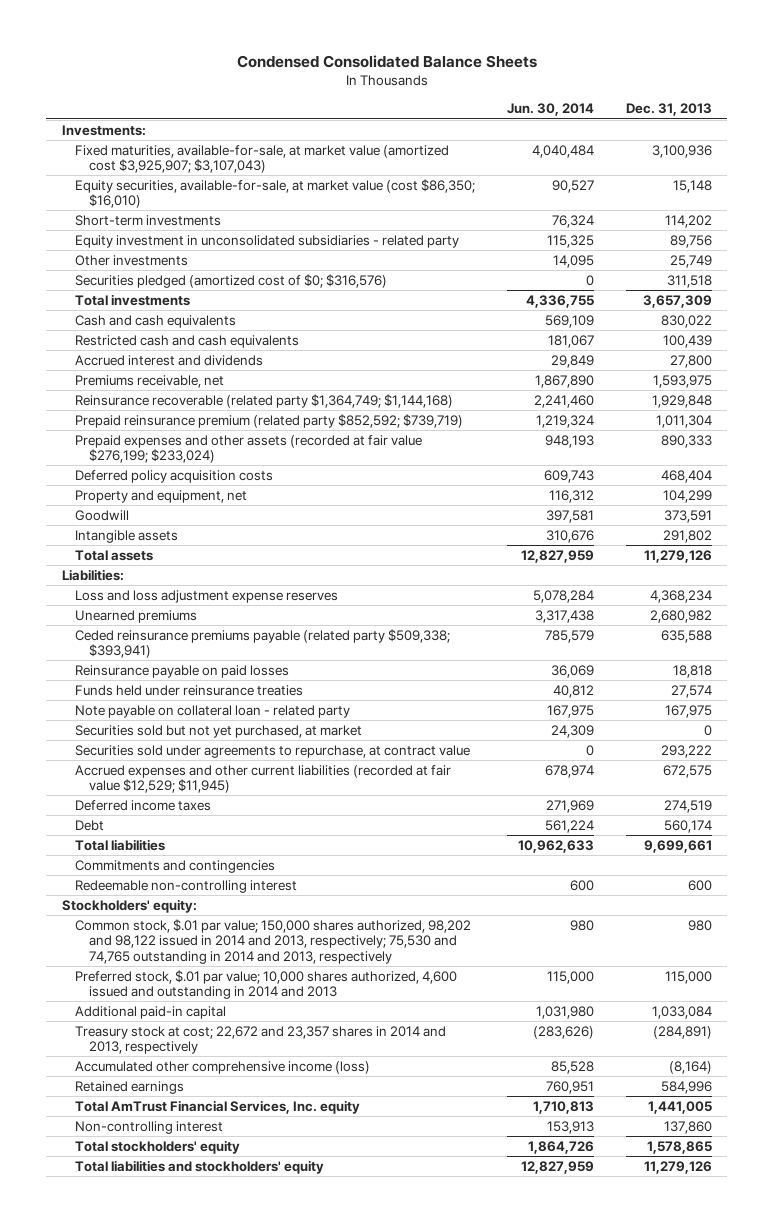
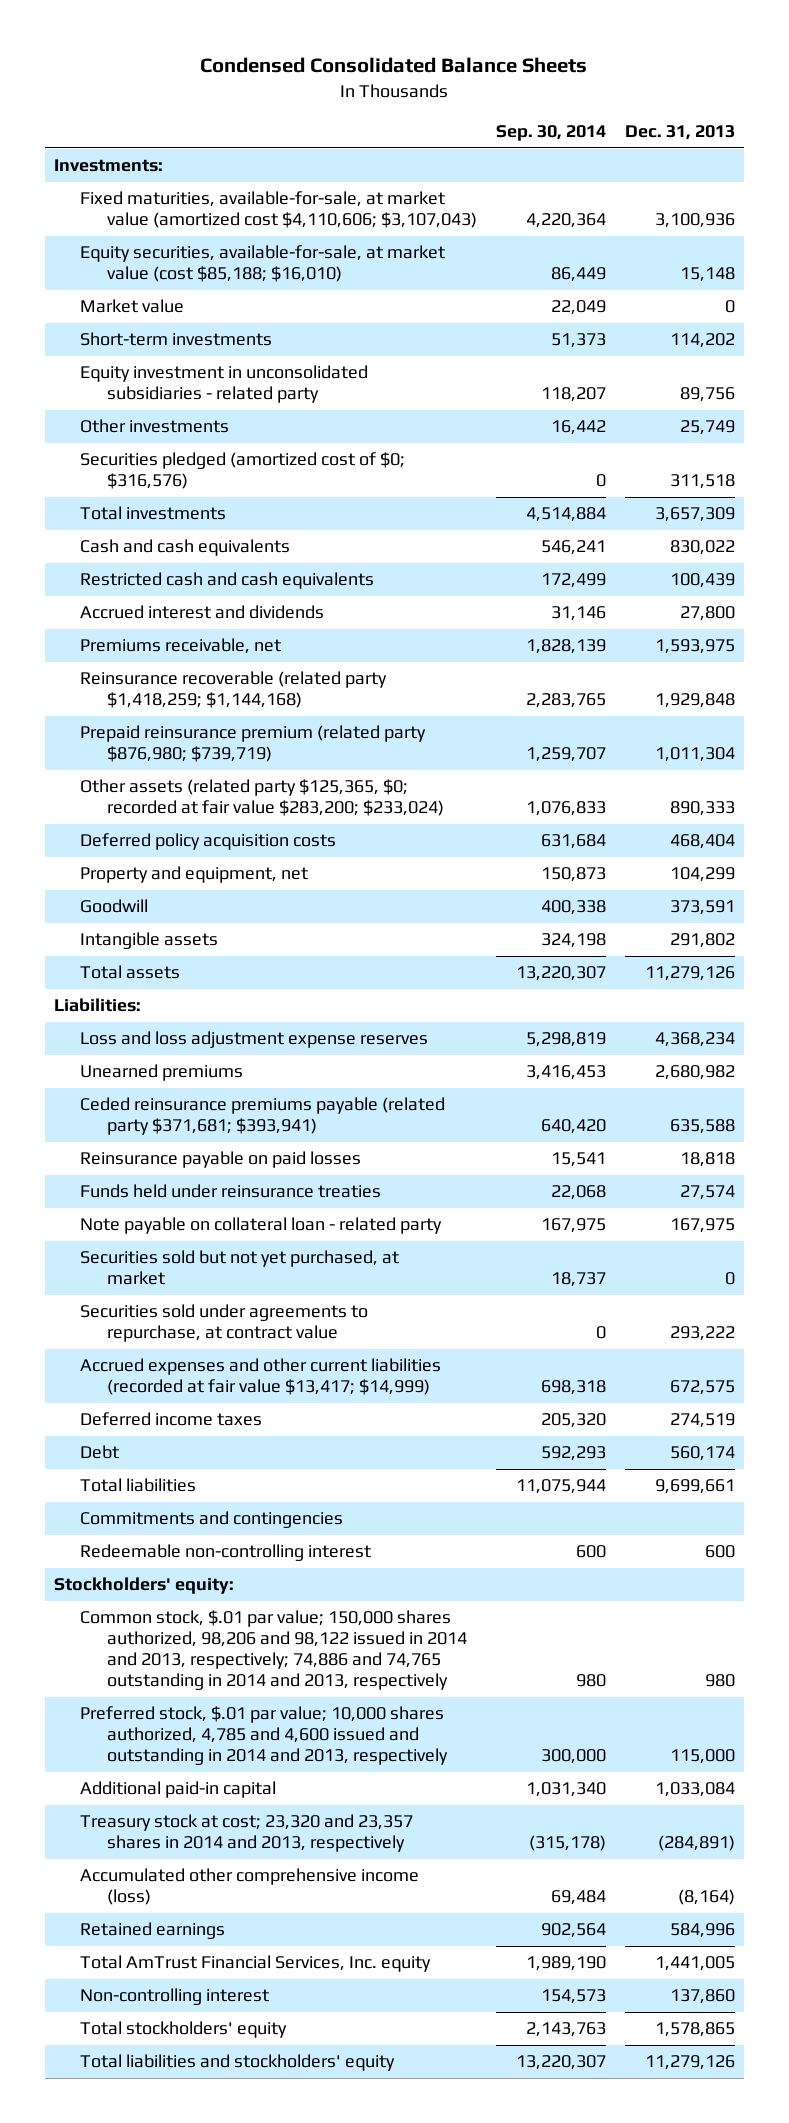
[506,103,594,117] Jun. 30, 2014 -> none
none -> [495,125,606,142] Sep. 30, 2014
[75,144,450,174] Fixed maturities, available-for-sale, at market value (amortized cost $3,925,907; $3,107,043) -> [80,191,477,229] Fixed maturities, available-for-sale, at market value (amortized cost $4,110,606; $3,107,043)
[75,178,476,209] Equity securities, available-for-sale, at market value (cost $86,350; $16,010) -> [80,245,446,283] Equity securities, available-for-sale, at market value (cost $85,188; $16,010)
none -> [80,299,185,314] Market value
[75,393,454,408] Reinsurance recoverable (related party $1,364,749; $1,144,168) -> [80,671,388,709] Reinsurance recoverable (related party $1,418,259; $1,144,168)
[75,413,464,428] Prepaid reinsurance premium (related party $852,592; $739,719) -> [80,725,427,763] Prepaid reinsurance premium (related party $876,980; $739,719)
[75,434,423,464] Prepaid expenses and other assets (recorded at fair value $276,199; $233,024) -> [80,779,444,817] Other assets (related party $125,365, $0; recorded at fair value $283,200; $233,024)
[75,628,451,659] Ceded reinsurance premiums payable (related party $509,338; $393,941) -> [80,1097,446,1136] Ceded reinsurance premiums payable (related party $371,681; $393,941)
[75,764,452,794] Accrued expenses and other current liabilities (recorded at fair value $12,529; $11,945) -> [80,1358,442,1396] Accrued expenses and other current liabilities (recorded at fair value $13,417; $14,999)
[75,918,472,965] Common stock, $.01 par value; 150,000 shares authorized, 98,202 and 98,122 issued in 2014 and 2013, respectively; 75,530 and 74,765 outstanding in 2014 and 2013, respectively -> [80,1610,467,1691] Common stock, $.01 par value; 150,000 shares authorized, 98,206 and 98,122 issued in 2014 and 2013, respectively; 74,886 and 74,765 outstanding in 2014 and 2013, respectively
[75,969,458,1000] Preferred stock, $.01 par value; 10,000 shares authorized, 4,600 issued and outstanding in 2014 and 2013 -> [80,1706,448,1766] Preferred stock, $.01 par value; 10,000 shares authorized, 4,785 and 4,600 issued and outstanding in 2014 and 2013, respectively
[75,1025,447,1055] Treasury stock at cost; 22,672 and 23,357 shares in 2014 and 2013, respectively -> [80,1814,414,1853] Treasury stock at cost; 23,320 and 23,357 shares in 2014 and 2013, respectively

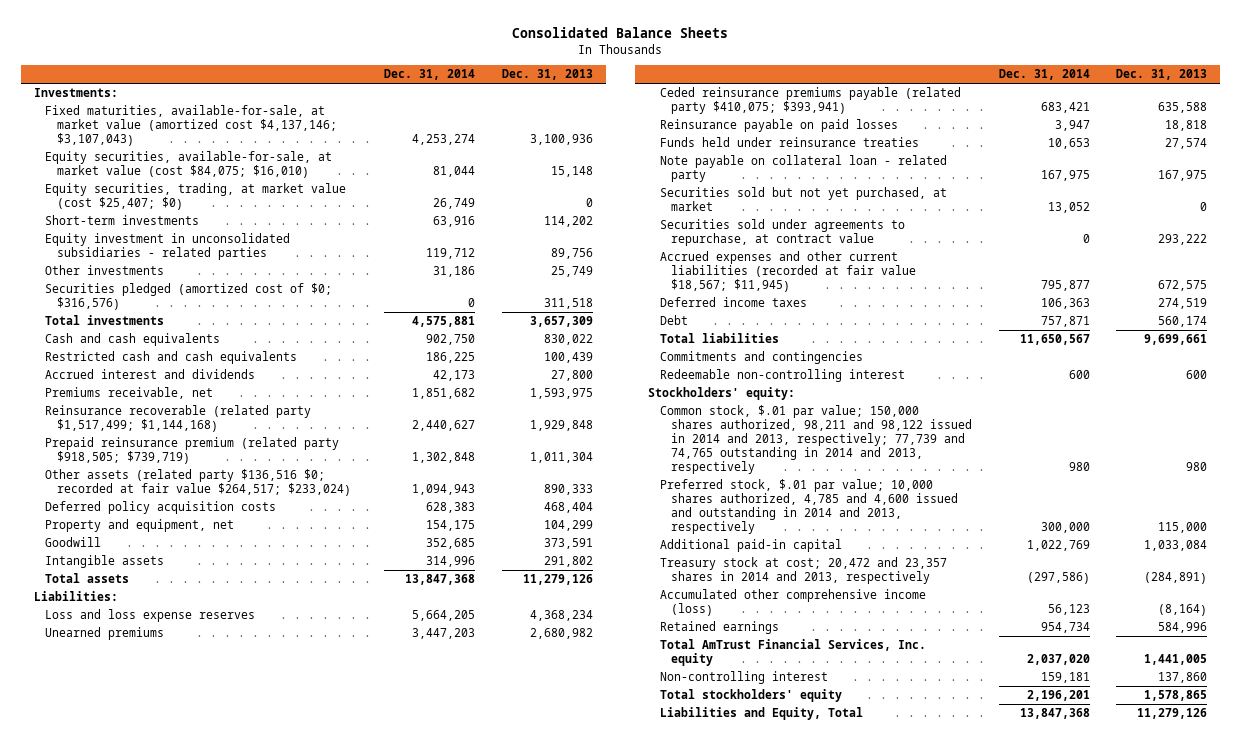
[200,57,588,74] Condensed Consolidated Balance Sheets -> [512,27,729,39] Consolidated Balance Sheets
[495,125,606,142] Sep. 30, 2014 -> none
none -> [384,69,476,81] Dec. 31, 2014
[80,191,477,229] Fixed maturities, available-for-sale, at market value (amortized cost $4,110,606; $3,107,043) -> [45,105,337,147] Fixed maturities, available-for-sale, at market value (amortized cost $4,137,146; $3,107,043)
[80,245,446,283] Equity securities, available-for-sale, at market value (cost $85,188; $16,010) -> [45,151,333,179] Equity securities, available-for-sale, at market value (cost $84,075; $16,010)
[80,299,185,314] Market value -> [45,183,347,211] Equity securities, trading, at market value (cost $25,407; $0)
[80,365,369,404] Equity investment in unconsolidated subsidiaries - related party -> [45,233,291,261] Equity investment in unconsolidated subsidiaries - related parties
[80,671,388,709] Reinsurance recoverable (related party $1,418,259; $1,144,168) -> [45,405,312,433] Reinsurance recoverable (related party $1,517,499; $1,144,168)
[80,725,427,763] Prepaid reinsurance premium (related party $876,980; $739,719) -> [45,437,340,465] Prepaid reinsurance premium (related party $918,505; $739,719)
[80,779,444,817] Other assets (related party $125,365, $0; recorded at fair value $283,200; $233,024) -> [45,469,351,497] Other assets (related party $136,516 $0; recorded at fair value $264,517; $233,024)
[80,1031,429,1049] Loss and loss adjustment expense reserves -> [45,609,256,623] Loss and loss expense reserves
[80,1097,446,1136] Ceded reinsurance premiums payable (related party $371,681; $393,941) -> [659,87,961,115] Ceded reinsurance premiums payable (related party $410,075; $393,941)
[80,1358,442,1396] Accrued expenses and other current liabilities (recorded at fair value $13,417; $14,999) -> [659,251,917,293] Accrued expenses and other current liabilities (recorded at fair value $18,567; $11,945)
[80,1610,467,1691] Common stock, $.01 par value; 150,000 shares authorized, 98,206 and 98,122 issued in 2014 and 2013, respectively; 74,886 and 74,765 outstanding in 2014 and 2013, respectively -> [659,405,973,474] Common stock, $.01 par value; 150,000 shares authorized, 98,211 and 98,122 issued in 2014 and 2013, respectively; 77,739 and 74,765 outstanding in 2014 and 2013, respectively
[80,1814,414,1853] Treasury stock at cost; 23,320 and 23,357 shares in 2014 and 2013, respectively -> [659,557,947,585] Treasury stock at cost; 20,472 and 23,357 shares in 2014 and 2013, respectively
[80,2054,396,2072] Total liabilities and stockholders' equity -> [659,707,863,721] Liabilities and Equity, Total

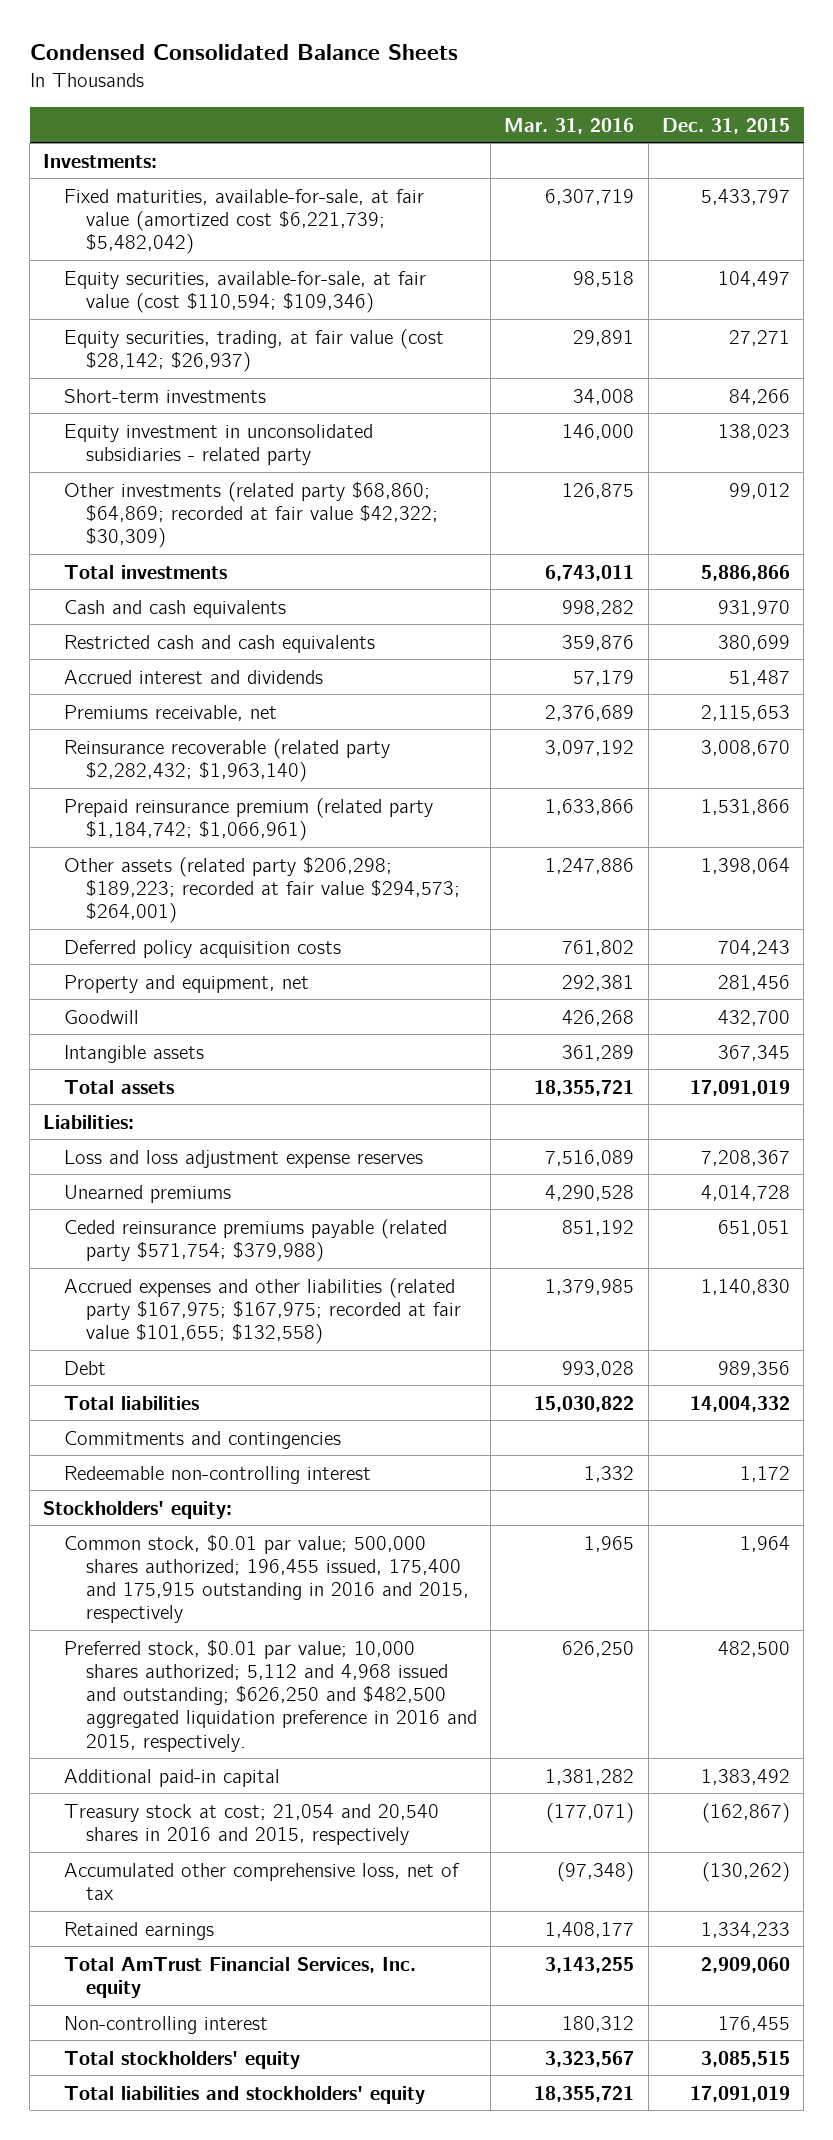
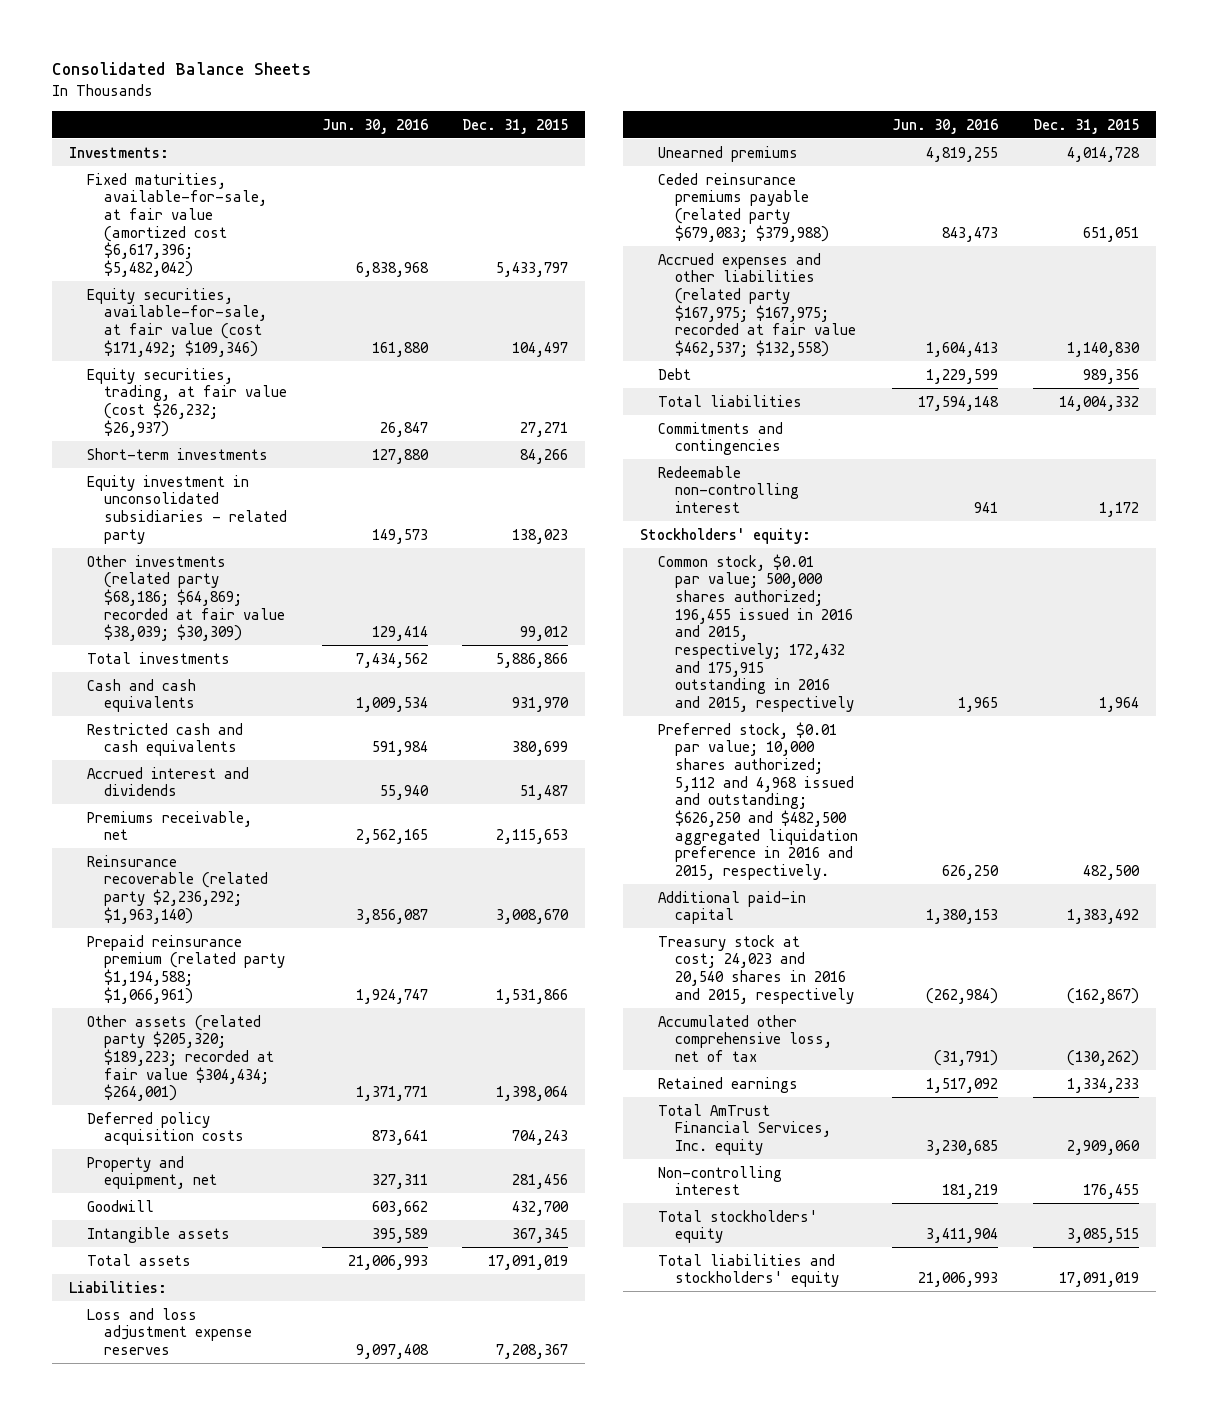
[29,44,458,61] Condensed Consolidated Balance Sheets -> [51,62,311,76] Consolidated Balance Sheets
[504,117,635,134] Mar. 31, 2016 -> none
none -> [321,118,428,134] Jun. 30, 2016
[64,188,425,255] Fixed maturities, available-for-sale, at fair value (amortized cost $6,221,739; $5,482,042) -> [86,172,268,277] Fixed maturities, available-for-sale, at fair value (amortized cost $6,617,396; $5,482,042)
[64,270,427,313] Equity securities, available-for-sale, at fair value (cost $110,594; $109,346) -> [86,287,268,357] Equity securities, available-for-sale, at fair value (cost $171,492; $109,346)
[64,328,445,372] Equity securities, trading, at fair value (cost $28,142; $26,937) -> [86,367,288,437] Equity securities, trading, at fair value (cost $26,232; $26,937)
[64,481,438,549] Other investments (related party $68,860; $64,869; recorded at fair value $42,322; $30,309) -> [86,554,286,642] Other investments (related party $68,186; $64,869; recorded at fair value $38,039; $30,309)
[64,738,391,782] Reinsurance recoverable (related party $2,282,432; $1,963,140) -> [86,854,269,924] Reinsurance recoverable (related party $2,236,292; $1,963,140)
[64,797,434,841] Prepaid reinsurance premium (related party $1,184,742; $1,066,961) -> [86,934,286,1004] Prepaid reinsurance premium (related party $1,194,588; $1,066,961)
[64,856,460,924] Other assets (related party $206,298; $189,223; recorded at fair value $294,573; $264,001) -> [86,1014,275,1102] Other assets (related party $205,320; $189,223; recorded at fair value $304,434; $264,001)
[64,1218,448,1262] Ceded reinsurance premiums payable (related party $571,754; $379,988) -> [657,172,830,242] Ceded reinsurance premiums payable (related party $679,083; $379,988)
[64,1277,461,1345] Accrued expenses and other liabilities (related party $167,975; $167,975; recorded at fair value $101,655; $132,558) -> [657,252,857,357] Accrued expenses and other liabilities (related party $167,975; $167,975; recorded at fair value $462,537; $132,558)
[64,1534,469,1624] Common stock, $0.01 par value; 500,000 shares authorized; 196,455 issued, 175,400 and 175,915 outstanding in 2016 and 2015, respectively -> [657,553,855,712] Common stock, $0.01 par value; 500,000 shares authorized; 196,455 issued in 2016 and 2015, respectively; 172,432 and 175,915 outstanding in 2016 and 2015, respectively
[64,1803,440,1845] Treasury stock at cost; 21,054 and 20,540 shares in 2016 and 2015, respectively -> [657,934,855,1004] Treasury stock at cost; 24,023 and 20,540 shares in 2016 and 2015, respectively

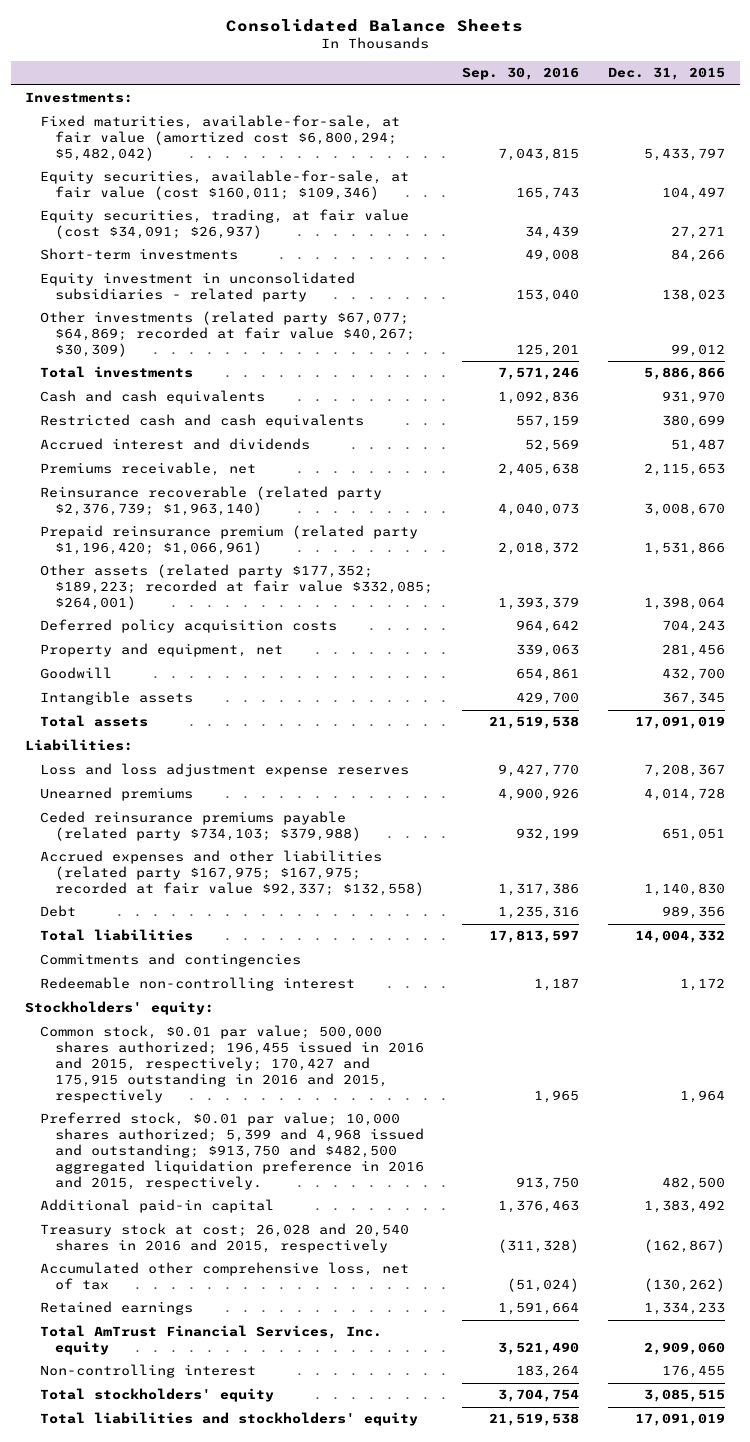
[321,118,428,134] Jun. 30, 2016 -> none
none -> [462,67,580,81] Sep. 30, 2016
[86,172,268,277] Fixed maturities, available-for-sale, at fair value (amortized cost $6,617,396; $5,482,042) -> [40,115,401,161] Fixed maturities, available-for-sale, at fair value (amortized cost $6,800,294; $5,482,042)
[86,287,268,357] Equity securities, available-for-sale, at fair value (cost $171,492; $109,346) -> [40,170,410,201] Equity securities, available-for-sale, at fair value (cost $160,011; $109,346)
[86,367,288,437] Equity securities, trading, at fair value (cost $26,232; $26,937) -> [40,209,410,240] Equity securities, trading, at fair value (cost $34,091; $26,937)
[86,554,286,642] Other investments (related party $68,186; $64,869; recorded at fair value $38,039; $30,309) -> [40,311,415,357] Other investments (related party $67,077; $64,869; recorded at fair value $40,267; $30,309)
[86,854,269,924] Reinsurance recoverable (related party $2,236,292; $1,963,140) -> [40,486,383,517] Reinsurance recoverable (related party $2,376,739; $1,963,140)
[86,934,286,1004] Prepaid reinsurance premium (related party $1,194,588; $1,066,961) -> [40,525,419,556] Prepaid reinsurance premium (related party $1,196,420; $1,066,961)
[86,1014,275,1102] Other assets (related party $205,320; $189,223; recorded at fair value $304,434; $264,001) -> [40,564,433,610] Other assets (related party $177,352; $189,223; recorded at fair value $332,085; $264,001)
[657,172,830,242] Ceded reinsurance premiums payable (related party $679,083; $379,988) -> [40,811,361,842] Ceded reinsurance premiums payable (related party $734,103; $379,988)
[657,252,857,357] Accrued expenses and other liabilities (related party $167,975; $167,975; recorded at fair value $462,537; $132,558) -> [40,850,424,896] Accrued expenses and other liabilities (related party $167,975; $167,975; recorded at fair value $92,337; $132,558)
[657,553,855,712] Common stock, $0.01 par value; 500,000 shares authorized; 196,455 issued in 2016 and 2015, respectively; 172,432 and 175,915 outstanding in 2016 and 2015, respectively -> [40,1025,424,1103] Common stock, $0.01 par value; 500,000 shares authorized; 196,455 issued in 2016 and 2015, respectively; 170,427 and 175,915 outstanding in 2016 and 2015, respectively
[657,721,859,880] Preferred stock, $0.01 par value; 10,000 shares authorized; 5,112 and 4,968 issued and outstanding; $626,250 and $482,500 aggregated liquidation preference in 2016 and 2015, respectively. -> [40,1112,424,1190] Preferred stock, $0.01 par value; 10,000 shares authorized; 5,399 and 4,968 issued and outstanding; $913,750 and $482,500 aggregated liquidation preference in 2016 and 2015, respectively.
[657,934,855,1004] Treasury stock at cost; 24,023 and 20,540 shares in 2016 and 2015, respectively -> [40,1223,410,1254] Treasury stock at cost; 26,028 and 20,540 shares in 2016 and 2015, respectively

